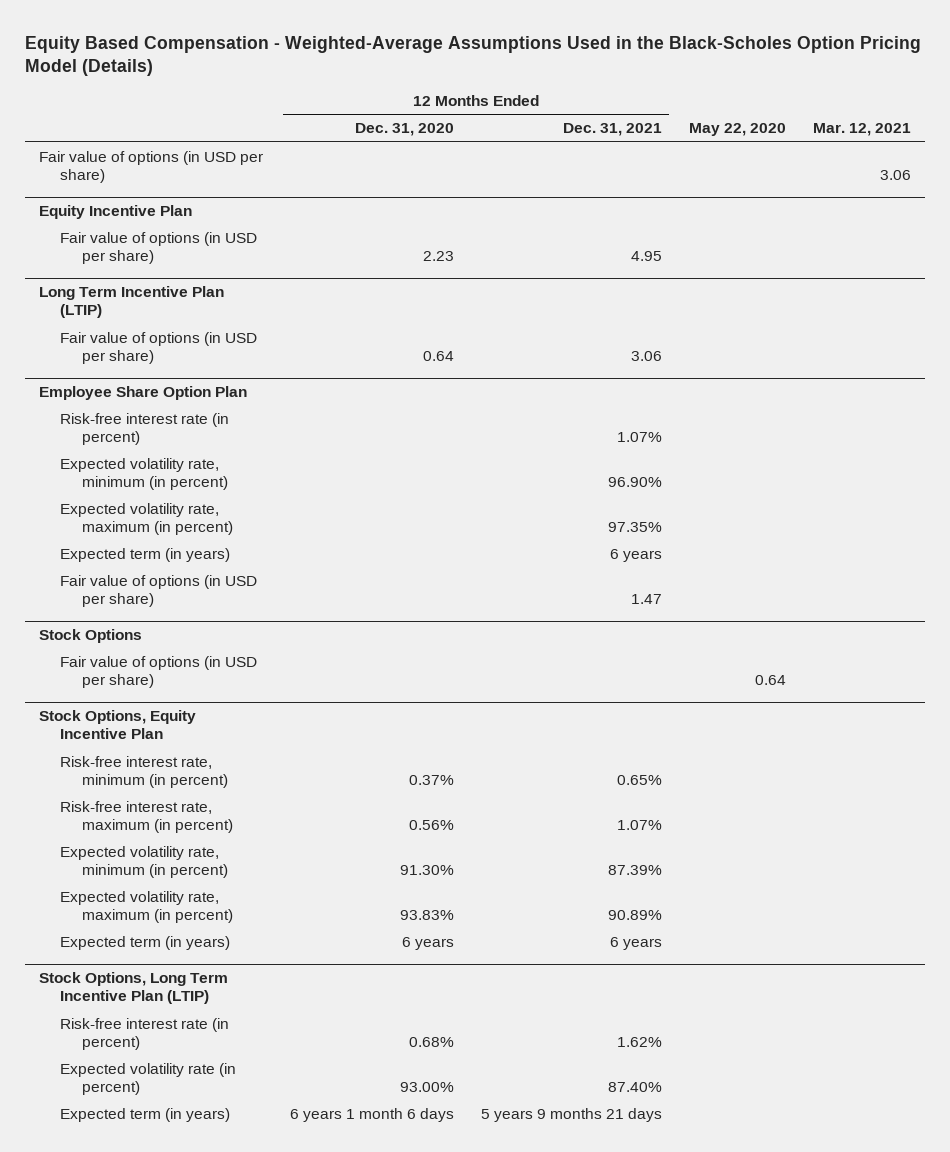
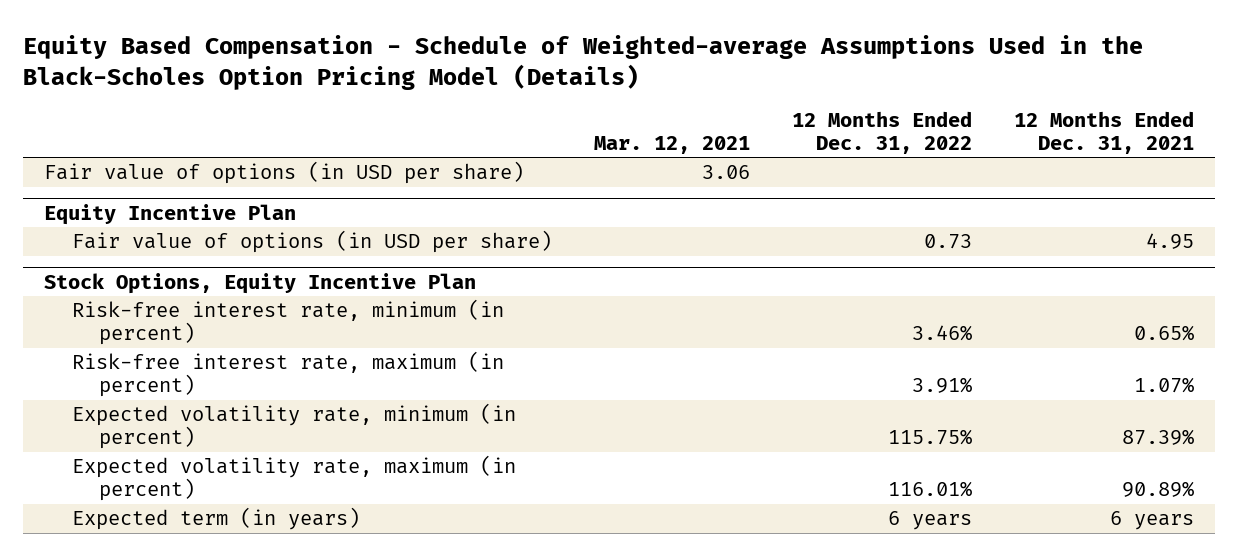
[24,35,921,77] Equity Based Compensation - Weighted-Average Assumptions Used in the Black-Scholes Option Pricing Model (Details) -> [22,35,1143,91] Equity Based Compensation - Schedule of Weighted-average Assumptions Used in the Black-Scholes Option Pricing Model (Details)
[354,123,454,137] Dec. 31, 2020 -> none
[689,123,787,137] May 22, 2020 -> none
none -> [791,110,972,154] 12 Months Ended Dec. 31, 2022
[38,285,224,319] Long Term Incentive Plan (LTIP) -> none
[60,331,258,365] Fair value of options (in USD per share) -> none
[38,385,247,400] Employee Share Option Plan -> none
[60,412,230,446] Risk-free interest rate (in percent) -> none
[60,457,228,491] Expected volatility rate, minimum (in percent) -> none
[60,502,233,536] Expected volatility rate, maximum (in percent) -> none
[60,547,231,562] Expected term (in years) -> none
[60,574,258,608] Fair value of options (in USD per share) -> none
[38,628,142,643] Stock Options -> none
[60,655,258,689] Fair value of options (in USD per share) -> none
[38,971,228,1005] Stock Options, Long Term Incentive Plan (LTIP) -> none
[60,1017,230,1051] Risk-free interest rate (in percent) -> none
[60,1062,237,1096] Expected volatility rate (in percent) -> none
[60,1107,231,1122] Expected term (in years) -> none

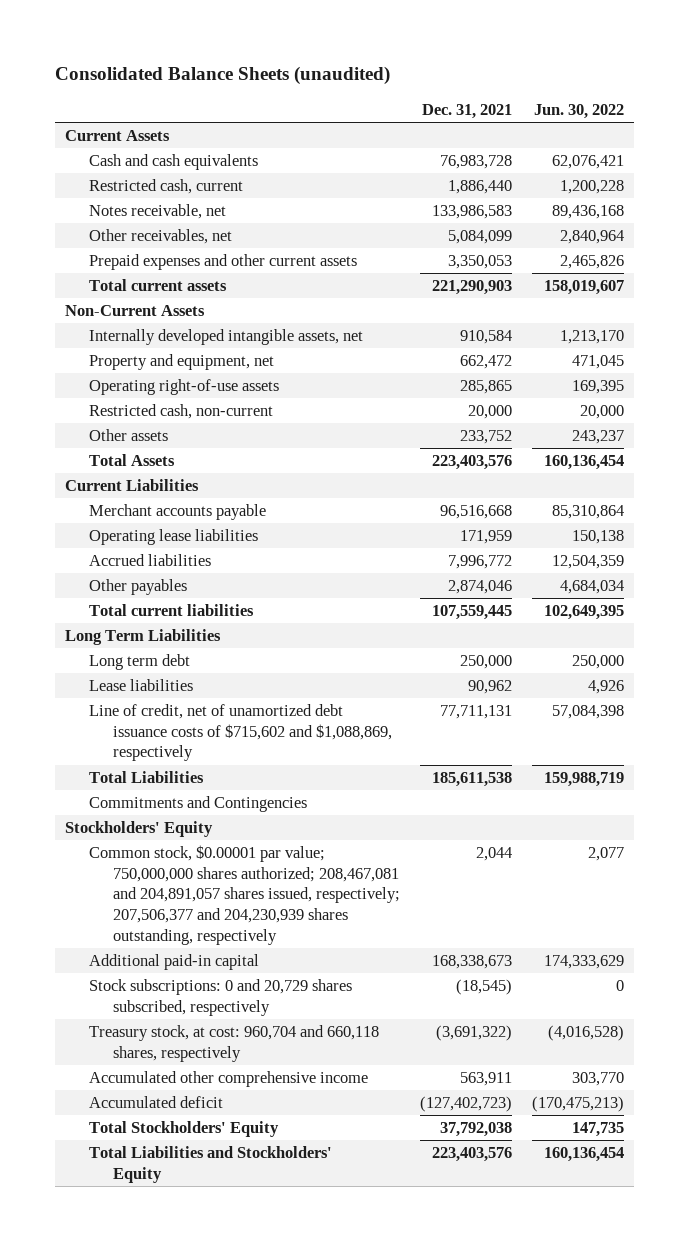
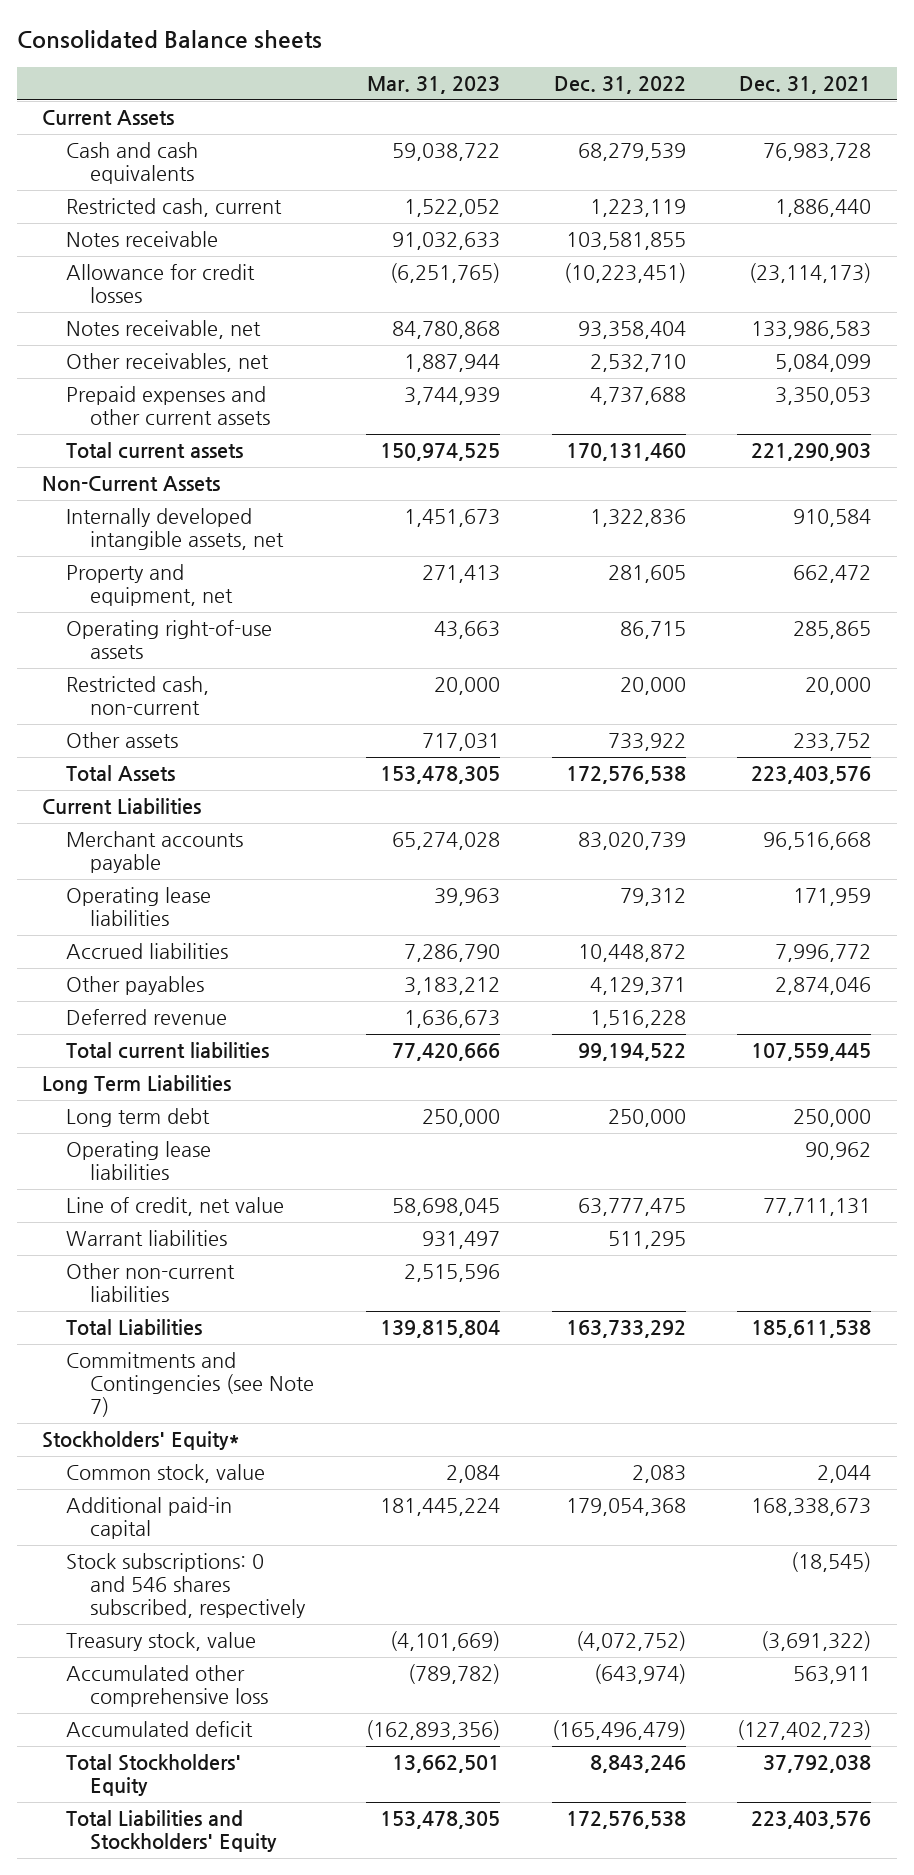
[54,66,390,86] Consolidated Balance Sheets (unaudited) -> [16,30,322,50] Consolidated Balance sheets
[533,103,624,119] Jun. 30, 2022 -> none
none -> [367,76,501,95] Mar. 31, 2023
none -> [553,76,686,95] Dec. 31, 2022
none -> [66,231,219,248] Notes receivable
none -> [66,264,256,304] Allowance for credit losses
none -> [66,1009,228,1026] Deferred revenue
[88,678,193,691] Lease liabilities -> [66,1141,212,1181] Operating lease liabilities
[88,703,393,762] Line of credit, net of unamortized debt issuance costs of $715,602 and $1,088,869, respectively -> [66,1197,285,1217] Line of credit, net value
none -> [66,1230,228,1247] Warrant liabilities
none -> [66,1263,236,1303] Other non-current liabilities
[88,795,307,812] Commitments and Contingencies -> [66,1352,315,1417] Commitments and Contingencies (see Note 7)
[64,820,213,837] Stockholders' Equity -> [42,1431,241,1451] Stockholders' Equity*
[88,844,401,945] Common stock, $0.00001 par value; 750,000,000 shares authorized; 208,467,081 and 204,891,057 shares issued, respectively; 207,506,377 and 204,230,939 shares outstanding, respectively -> [66,1464,266,1484] Common stock, value
[88,978,352,1016] Stock subscriptions: 0 and 20,729 shares subscribed, respectively -> [66,1553,307,1618] Stock subscriptions: 0 and 546 shares subscribed, respectively
[88,1024,379,1062] Treasury stock, at cost: 960,704 and 660,118 shares, respectively -> [66,1632,257,1652] Treasury stock, value
[88,1070,368,1087] Accumulated other comprehensive income -> [66,1665,269,1708] Accumulated other comprehensive loss

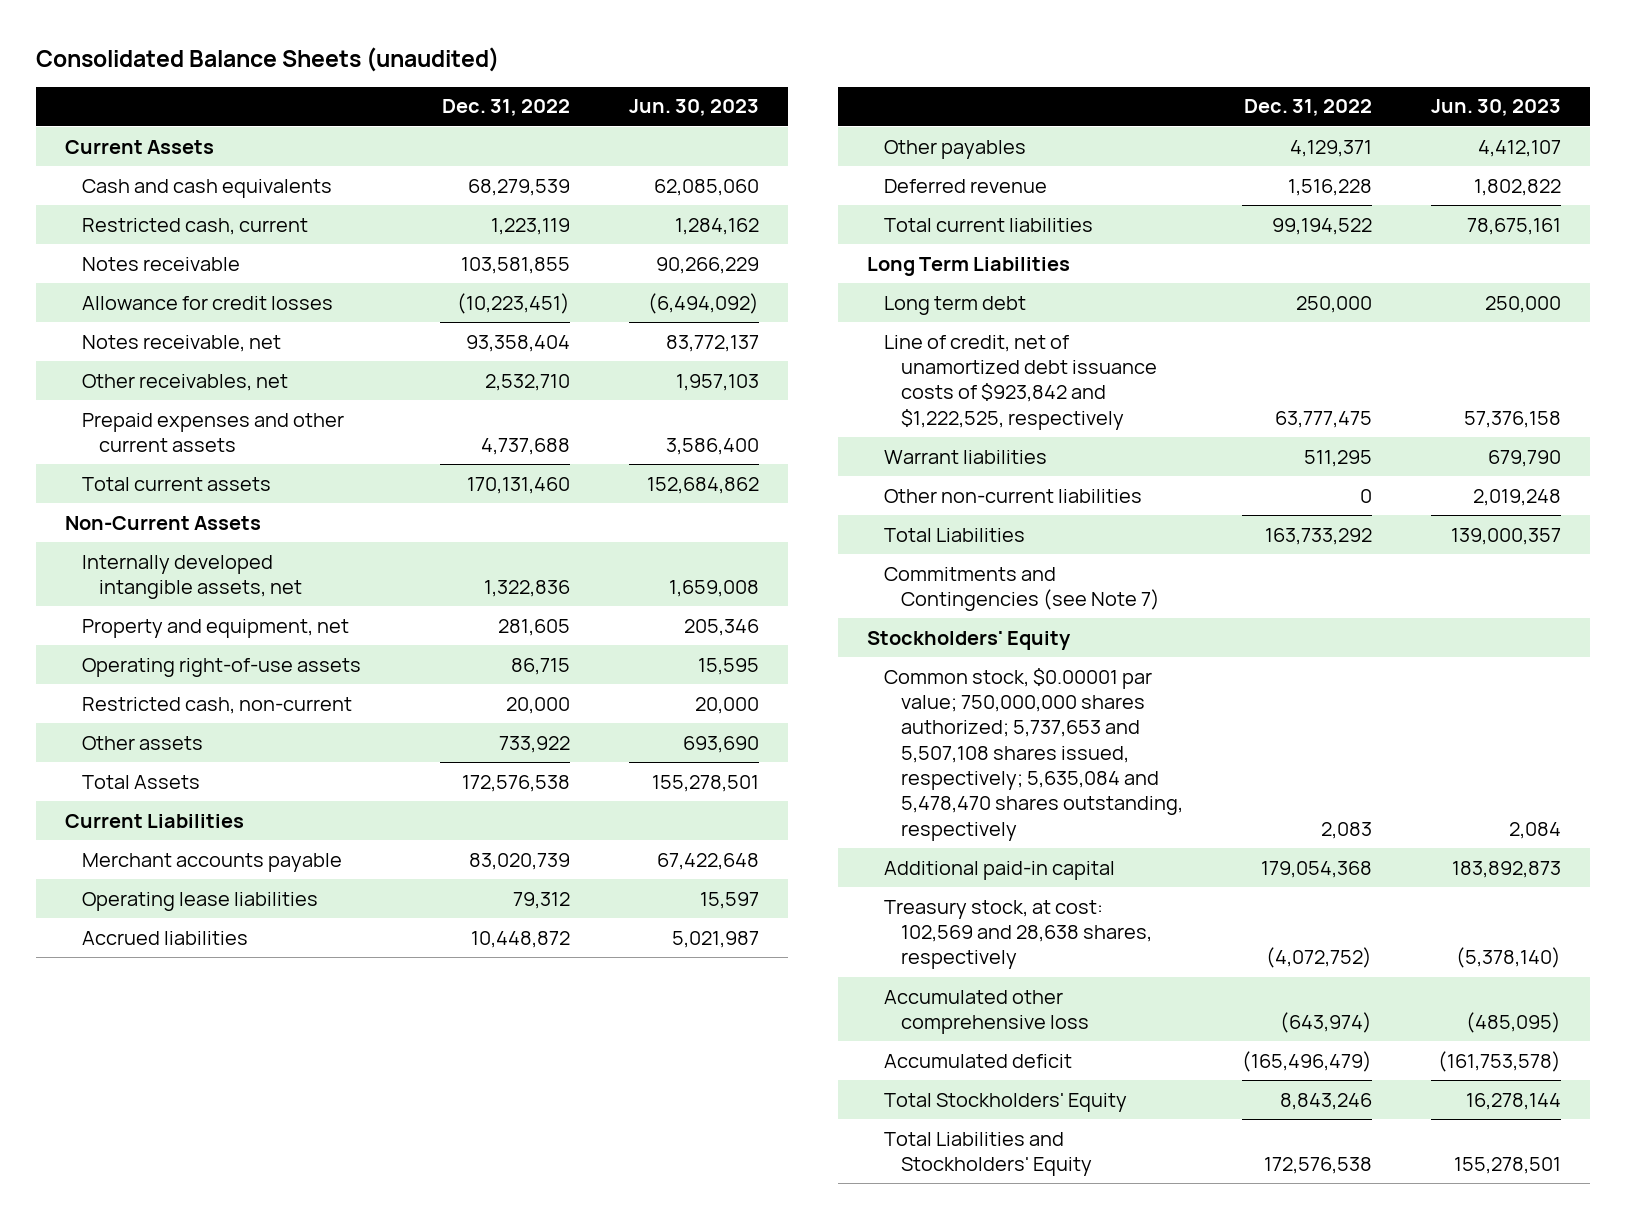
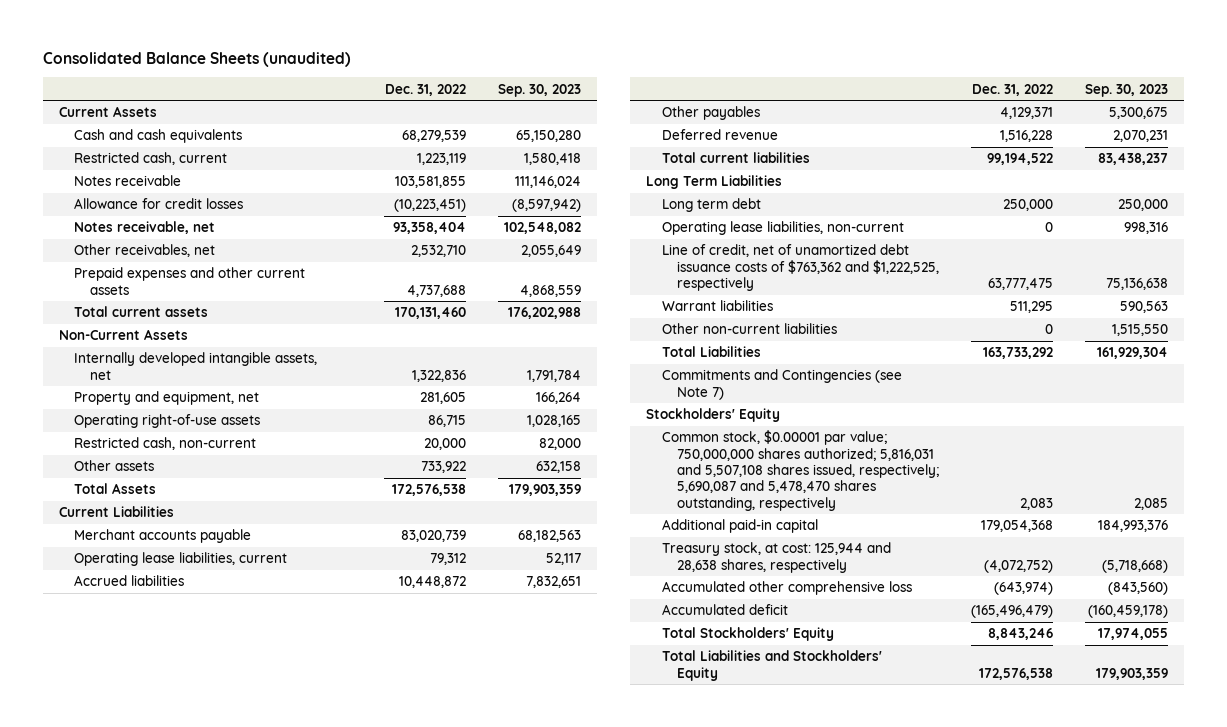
[628,99,759,117] Jun. 30, 2023 -> none
none -> [497,83,581,97] Sep. 30, 2023
[82,891,319,911] Operating lease liabilities -> [74,552,288,567] Operating lease liabilities, current
none -> [661,221,904,236] Operating lease liabilities, non-current
[884,334,1158,430] Line of credit, net of unamortized debt issuance costs of $923,842 and $1,222,525, respectively -> [661,244,940,291] Line of credit, net of unamortized debt issuance costs of $763,362 and $1,222,525, respectively
[884,667,1184,841] Common stock, $0.00001 par value; 750,000,000 shares authorized; 5,737,653 and 5,507,108 shares issued, respectively; 5,635,084 and 5,478,470 shares outstanding, respectively -> [661,430,940,511] Common stock, $0.00001 par value; 750,000,000 shares authorized; 5,816,031 and 5,507,108 shares issued, respectively; 5,690,087 and 5,478,470 shares outstanding, respectively
[884,899,1153,970] Treasury stock, at cost: 102,569 and 28,638 shares, respectively -> [661,542,891,573] Treasury stock, at cost: 125,944 and 28,638 shares, respectively

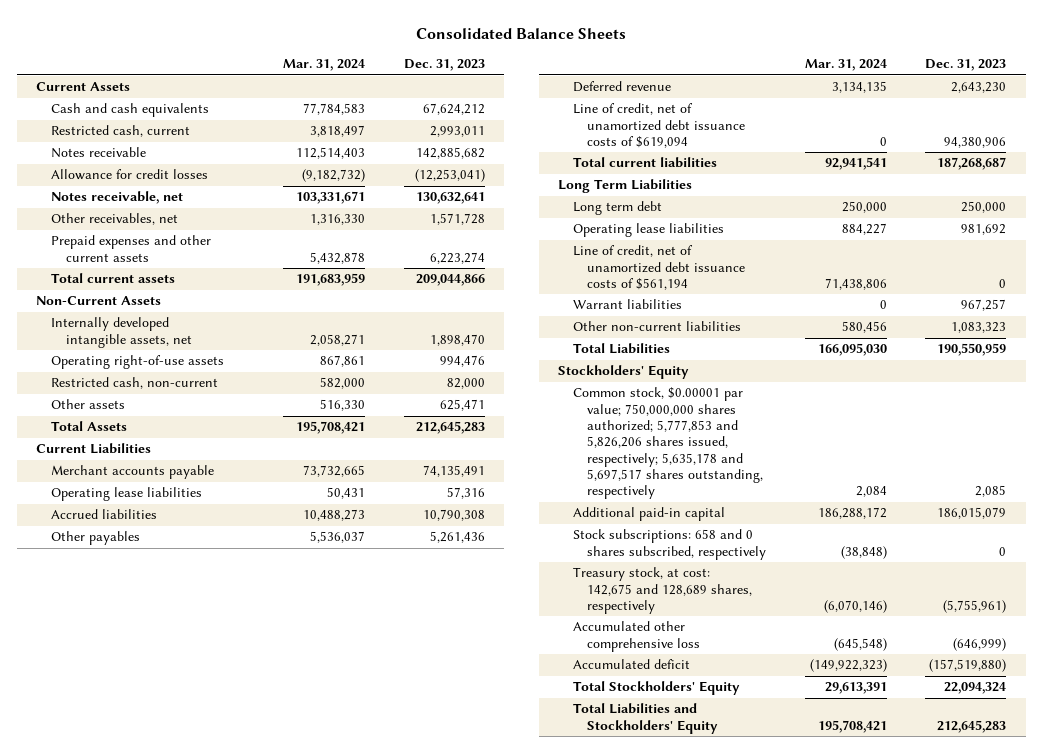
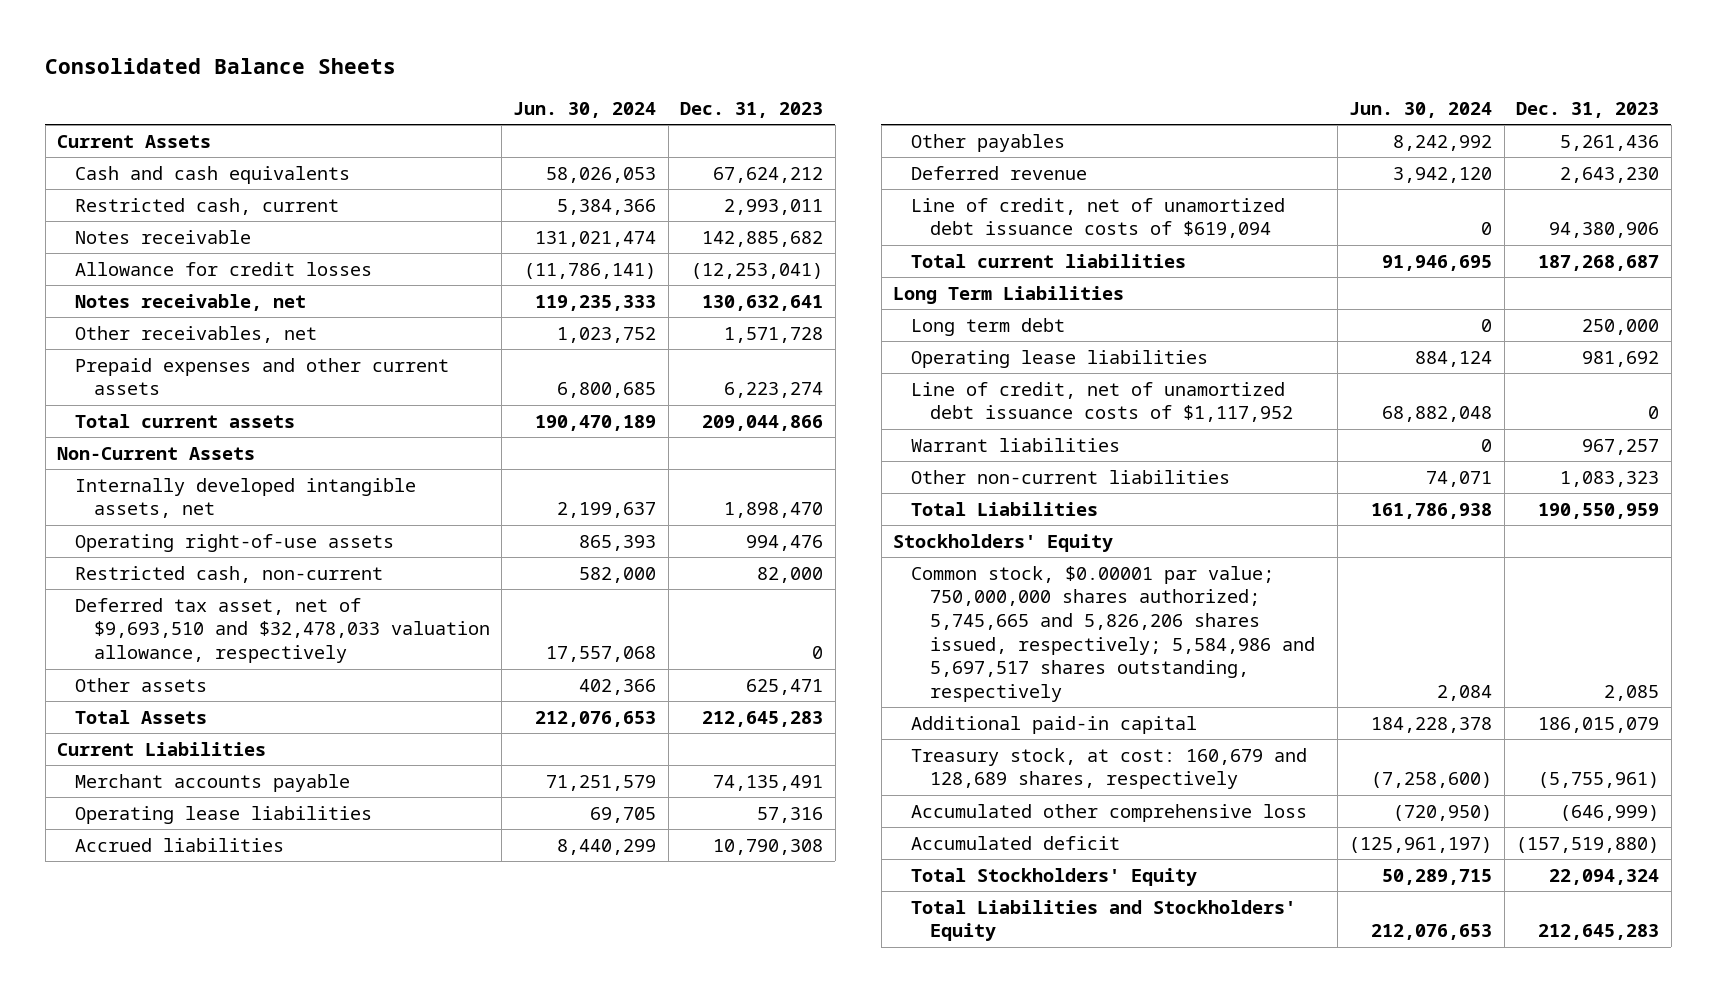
[283,59,366,72] Mar. 31, 2024 -> none
none -> [513,101,657,118] Jun. 30, 2024
none -> [75,597,490,663] Deferred tax asset, net of $9,693,510 and $32,478,033 valuation allowance, respectively
[572,245,746,291] Line of credit, net of unamortized debt issuance costs of $561,194 -> [911,381,1293,423] Line of credit, net of unamortized debt issuance costs of $1,117,952
[572,387,764,500] Common stock, $0.00001 par value; 750,000,000 shares authorized; 5,777,853 and 5,826,206 shares issued, respectively; 5,635,178 and 5,697,517 shares outstanding, respectively -> [911,565,1315,702] Common stock, $0.00001 par value; 750,000,000 shares authorized; 5,745,665 and 5,826,206 shares issued, respectively; 5,584,986 and 5,697,517 shares outstanding, respectively
[572,529,767,560] Stock subscriptions: 658 and 0 shares subscribed, respectively -> none
[572,567,753,615] Treasury stock, at cost: 142,675 and 128,689 shares, respectively -> [911,747,1308,790] Treasury stock, at cost: 160,679 and 128,689 shares, respectively

